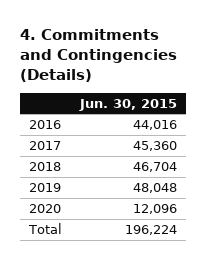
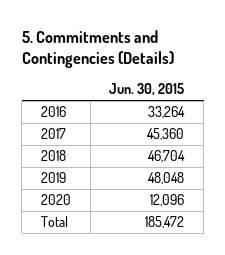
[19,28,177,82] 4. Commitments and Contingencies (Details) -> [21,29,174,69] 5. Commitments and Contingencies (Details)
[133,120,178,131] 44,016 -> [148,105,186,118] 33,264
[125,225,178,236] 196,224 -> [145,215,185,228] 185,472

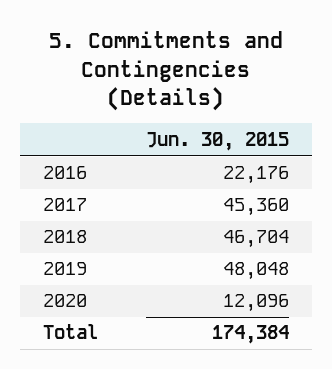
[148,105,186,118] 33,264 -> [222,166,289,185] 22,176
[145,215,185,228] 185,472 -> [211,325,289,345] 174,384

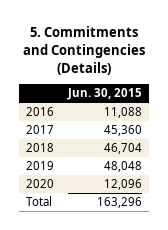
[222,166,289,185] 22,176 -> [103,107,142,119] 11,088
[211,325,289,345] 174,384 -> [96,197,142,209] 163,296

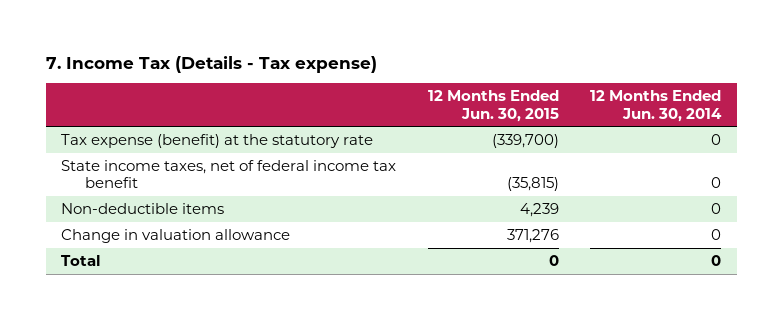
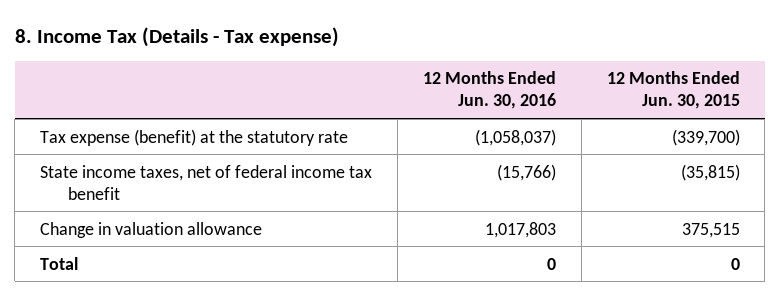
[45,55,377,73] 7. Income Tax (Details - Tax expense) -> [14,26,339,47] 8. Income Tax (Details - Tax expense)
[590,90,723,122] 12 Months Ended Jun. 30, 2014 -> none
none -> [422,71,556,110] 12 Months Ended Jun. 30, 2016
[61,202,225,214] Non-deductible items -> none
[506,228,559,243] 371,276 -> [681,222,740,238] 375,515

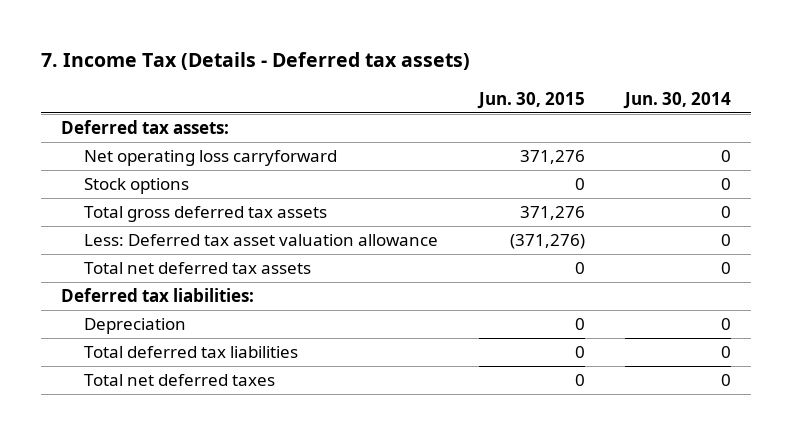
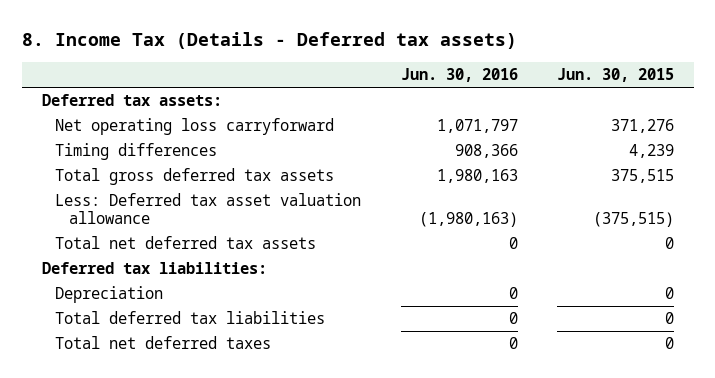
[40,52,470,71] 7. Income Tax (Details - Deferred tax assets) -> [21,32,517,50] 8. Income Tax (Details - Deferred tax assets)
[622,91,731,109] Jun. 30, 2014 -> none
none -> [400,68,518,83] Jun. 30, 2016
[84,178,190,195] Stock options -> none
none -> [55,143,218,161] Timing differences
[519,206,585,221] 371,276 -> [610,169,674,184] 375,515
[509,234,585,250] (371,276) -> [592,212,674,228] (375,515)

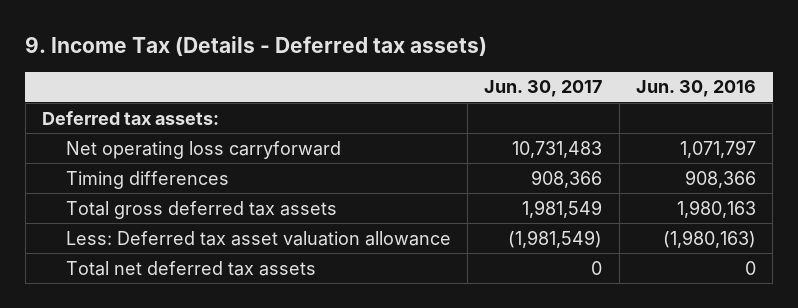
[21,32,517,50] 8. Income Tax (Details - Deferred tax assets) -> [25,36,488,57] 9. Income Tax (Details - Deferred tax assets)
[556,68,674,83] Jun. 30, 2015 -> none
none -> [484,80,603,98] Jun. 30, 2017
[41,262,267,275] Deferred tax liabilities: -> none
[55,286,164,304] Depreciation -> none
[55,311,326,325] Total deferred tax liabilities -> none
[55,336,272,350] Total net deferred taxes -> none

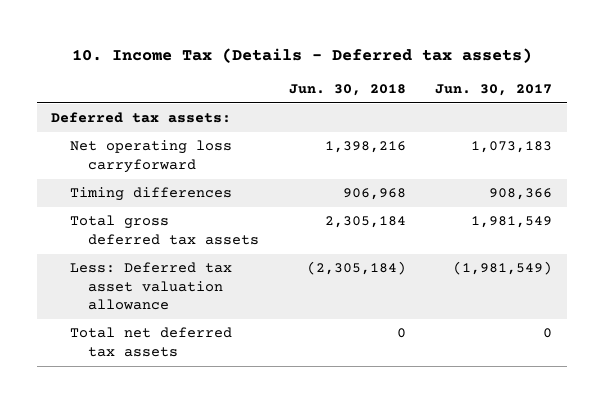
[25,36,488,57] 9. Income Tax (Details - Deferred tax assets) -> [71,47,532,63] 10. Income Tax (Details - Deferred tax assets)
[635,80,756,98] Jun. 30, 2016 -> none
none -> [288,83,406,96] Jun. 30, 2018
[512,140,603,158] 10,731,483 -> [471,141,553,154] 1,073,183

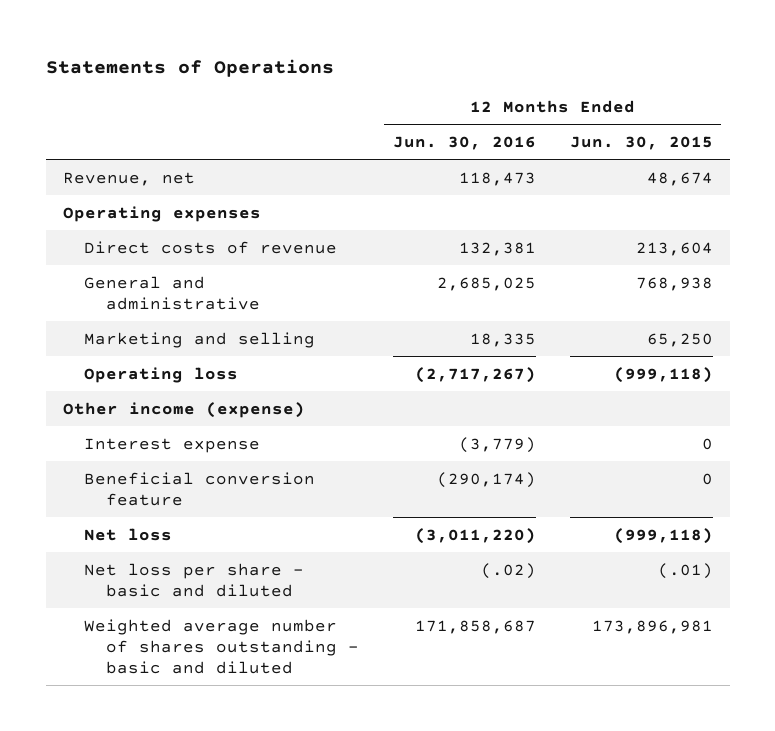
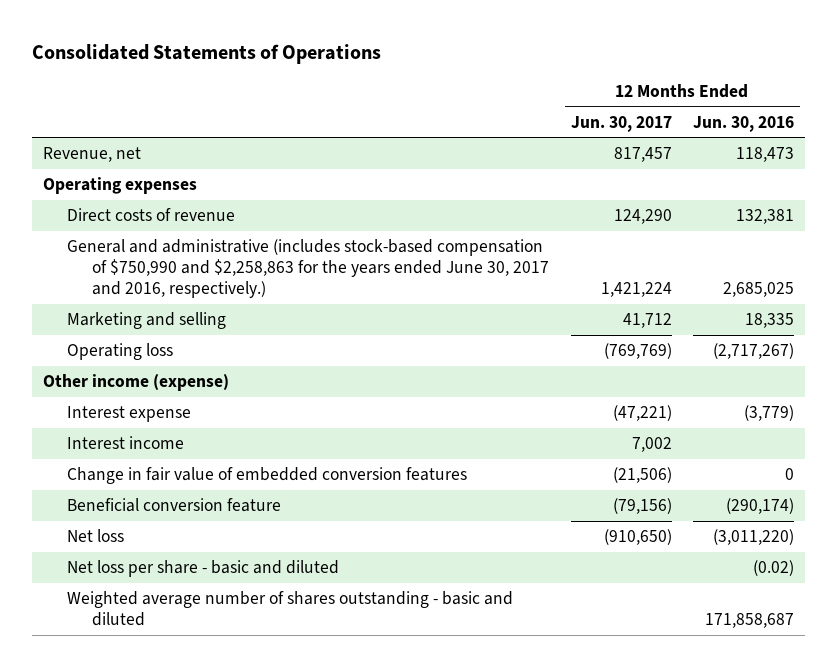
[45,58,334,77] Statements of Operations -> [31,43,381,64] Consolidated Statements of Operations
[569,136,713,151] Jun. 30, 2015 -> none
none -> [570,115,672,132] Jun. 30, 2017
[84,275,260,310] General and administrative -> [67,239,550,299] General and administrative (includes stock-based compensation of $750,990 and $2,258,863 for the years ended June 30, 2017 and 2016, respectively.)
none -> [67,436,185,450] Interest income
none -> [67,467,468,485] Change in fair value of embedded conversion features
[480,562,536,579] (.02) -> [753,560,795,577] (0.02)

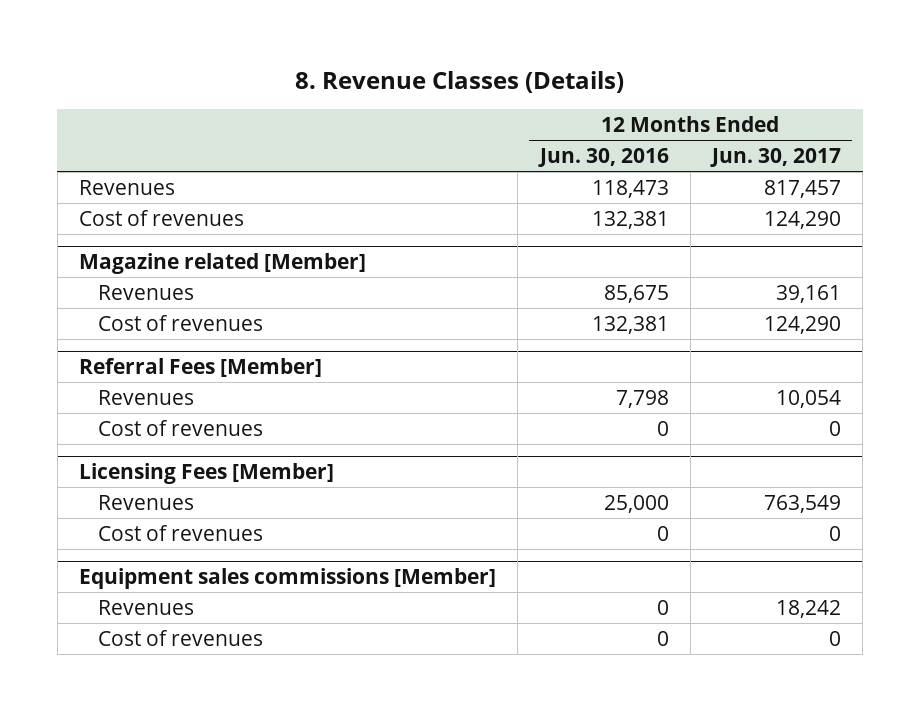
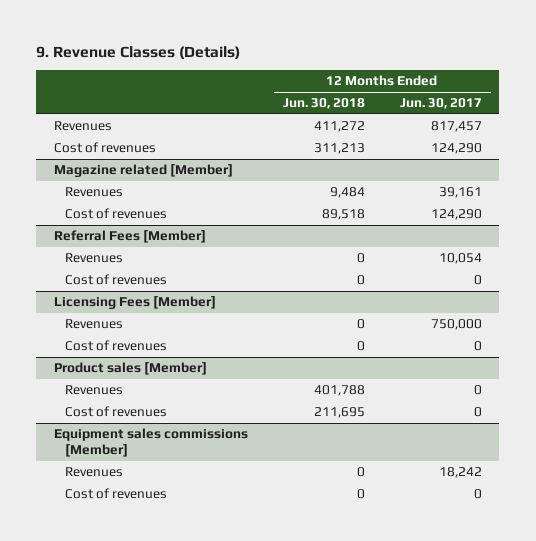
[295,71,625,94] 8. Revenue Classes (Details) -> [36,45,241,59] 9. Revenue Classes (Details)
[537,148,669,168] Jun. 30, 2016 -> none
none -> [282,98,365,110] Jun. 30, 2018
[764,494,842,513] 763,549 -> [430,319,482,331] 750,000
none -> [53,362,207,376] Product sales [Member]
none -> [65,385,124,396] Revenues
none -> [65,406,168,418] Cost of revenues

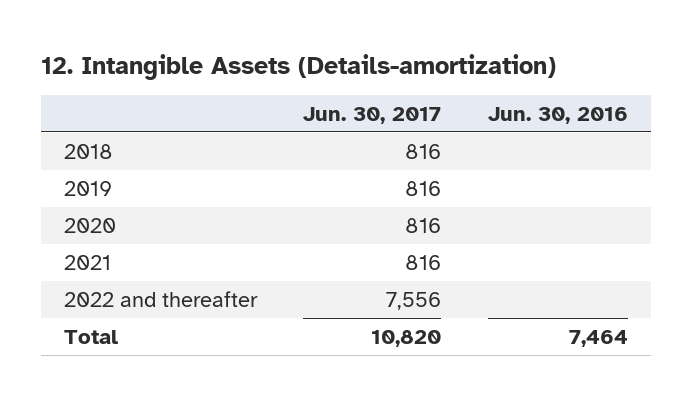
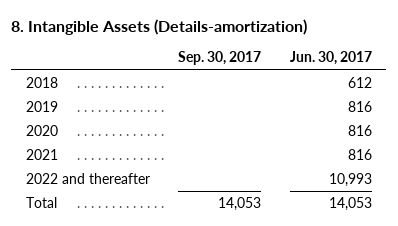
[40,53,556,80] 12. Intangible Assets (Details-amortization) -> [11,18,308,35] 8. Intangible Assets (Details-amortization)
[487,106,628,124] Jun. 30, 2016 -> none
none -> [178,51,262,66] Sep. 30, 2017
[405,143,442,159] 816 -> [347,76,372,88] 612
[386,291,442,310] 7,556 -> [328,172,372,187] 10,993
[371,329,442,347] 10,820 -> [328,196,372,211] 14,053

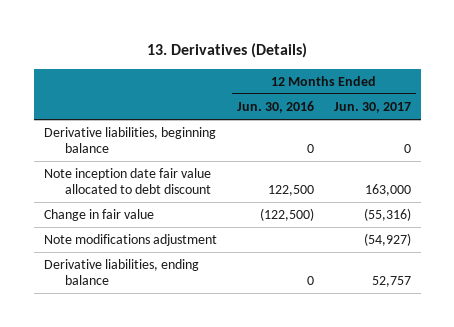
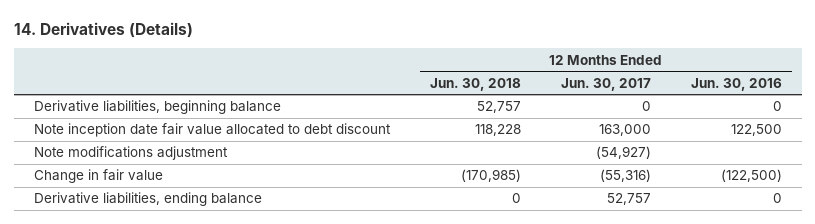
[147,42,308,58] 13. Derivatives (Details) -> [13,21,193,38] 14. Derivatives (Details)
none -> [429,77,521,91] Jun. 30, 2018
[43,209,154,222] Change in fair value -> [33,169,163,184] Change in fair value

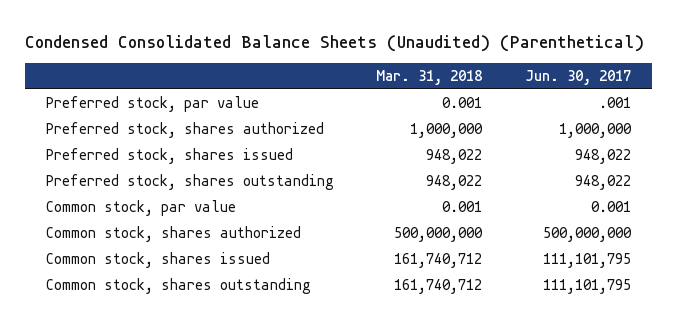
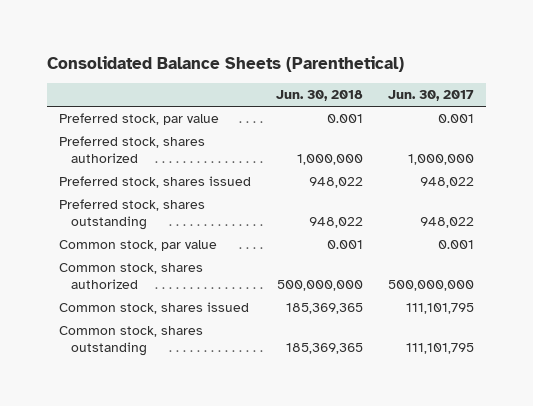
[24,35,644,53] Condensed Consolidated Balance Sheets (Unaudited) (Parenthetical) -> [46,55,404,72] Consolidated Balance Sheets (Parenthetical)
[376,70,483,86] Mar. 31, 2018 -> none
none -> [275,90,363,102] Jun. 30, 2018
[598,97,631,109] .001 -> [437,114,474,124] 0.001

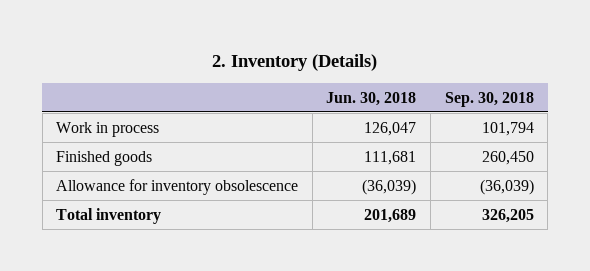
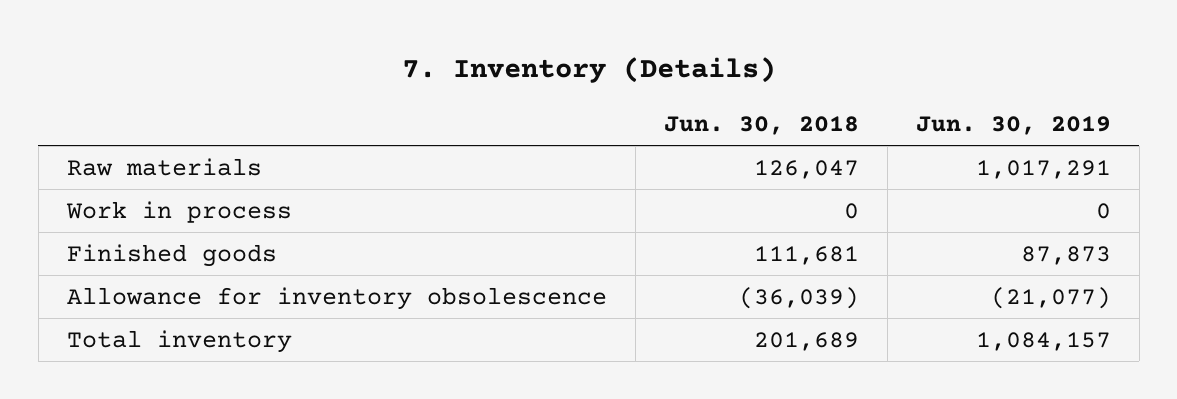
[211,54,377,72] 2. Inventory (Details) -> [401,56,776,83] 7. Inventory (Details)
[444,91,534,107] Sep. 30, 2018 -> none
none -> [915,115,1111,135] Jun. 30, 2019
none -> [66,157,262,176] Raw materials
[364,121,417,136] 126,047 -> [843,202,859,219] 0

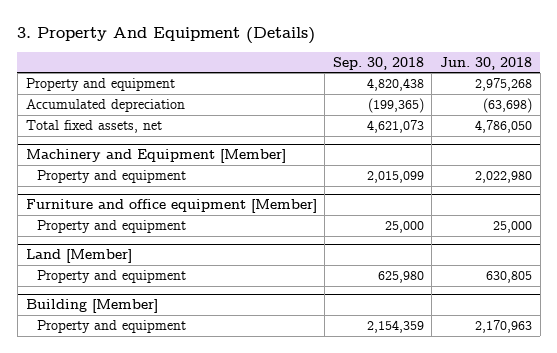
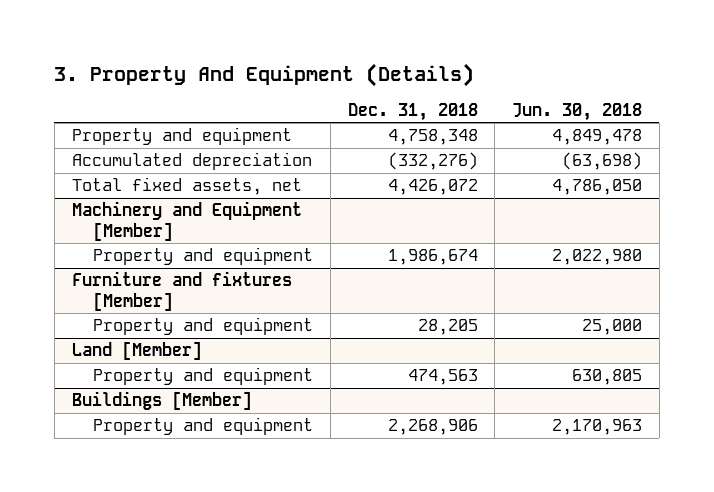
[332,56,424,70] Sep. 30, 2018 -> none
none -> [347,102,478,121] Dec. 31, 2018
[474,78,532,92] 2,975,268 -> [552,129,643,146] 4,849,478
[25,199,317,214] Furniture and office equipment [Member] -> [71,271,292,311] Furniture and fixtures [Member]
[25,299,158,314] Building [Member] -> [71,391,252,411] Buildings [Member]

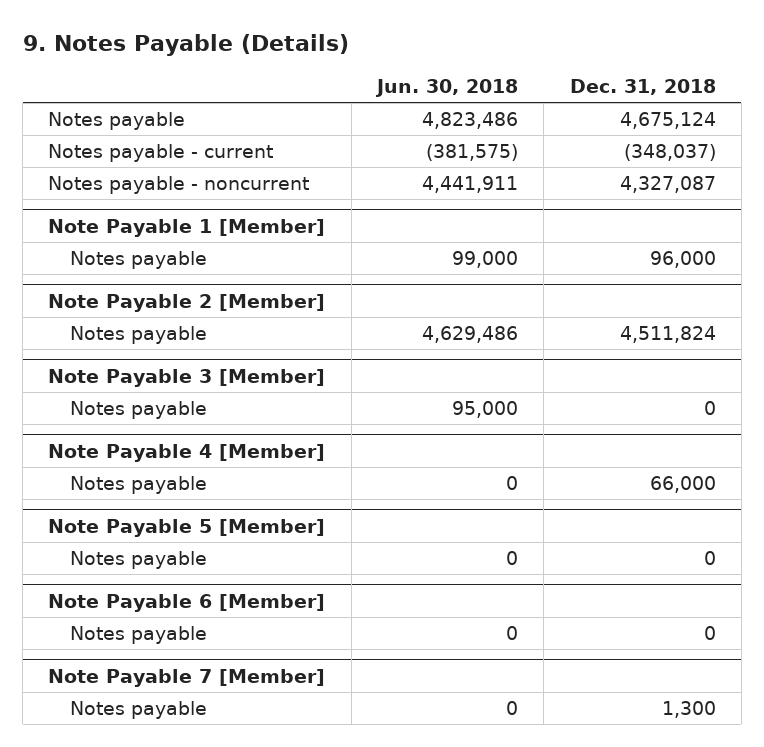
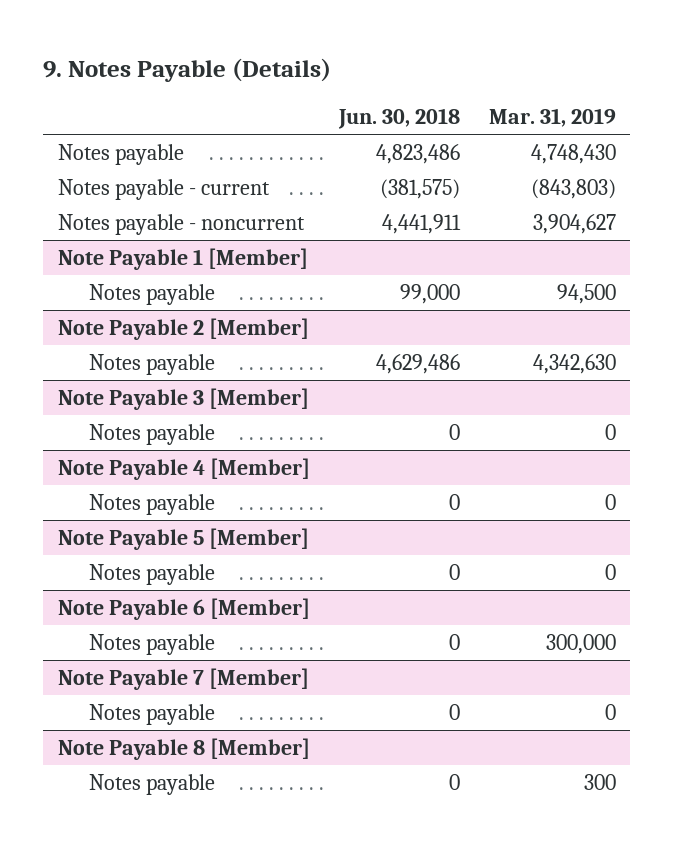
[569,79,716,96] Dec. 31, 2018 -> none
none -> [488,108,616,128] Mar. 31, 2019
[451,400,518,418] 95,000 -> [448,424,460,441] 0
none -> [57,738,310,761] Note Payable 8 [Member]
none -> [89,774,216,796] Notes payable

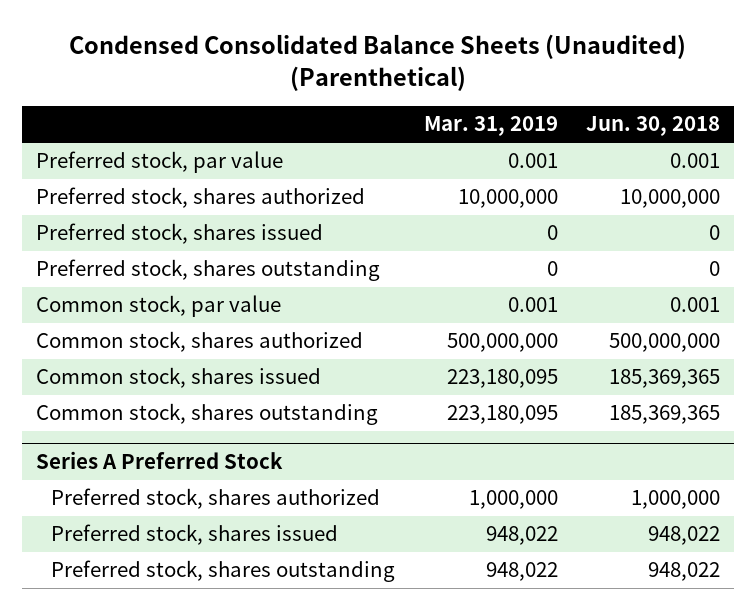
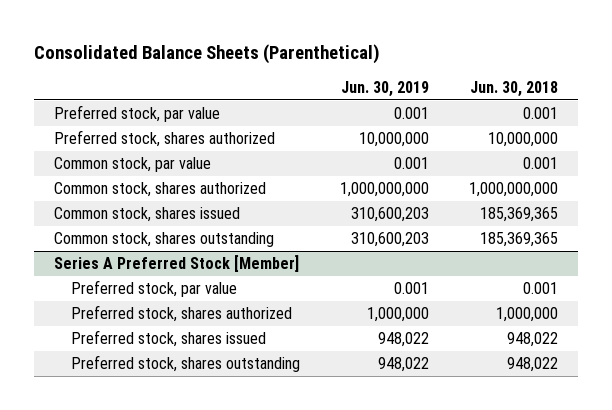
[69,33,687,91] Condensed Consolidated Balance Sheets (Unaudited) (Parenthetical) -> [33,43,380,64] Consolidated Balance Sheets (Parenthetical)
[423,116,558,137] Mar. 31, 2019 -> none
none -> [340,80,429,97] Jun. 30, 2019
[36,223,324,245] Preferred stock, shares issued -> none
[36,259,381,282] Preferred stock, shares outstanding -> none
[609,333,721,353] 500,000,000 -> [469,182,559,198] 1,000,000,000
[36,451,284,470] Series A Preferred Stock -> [53,255,299,273] Series A Preferred Stock [Member]
none -> [70,280,237,298] Preferred stock, par value

